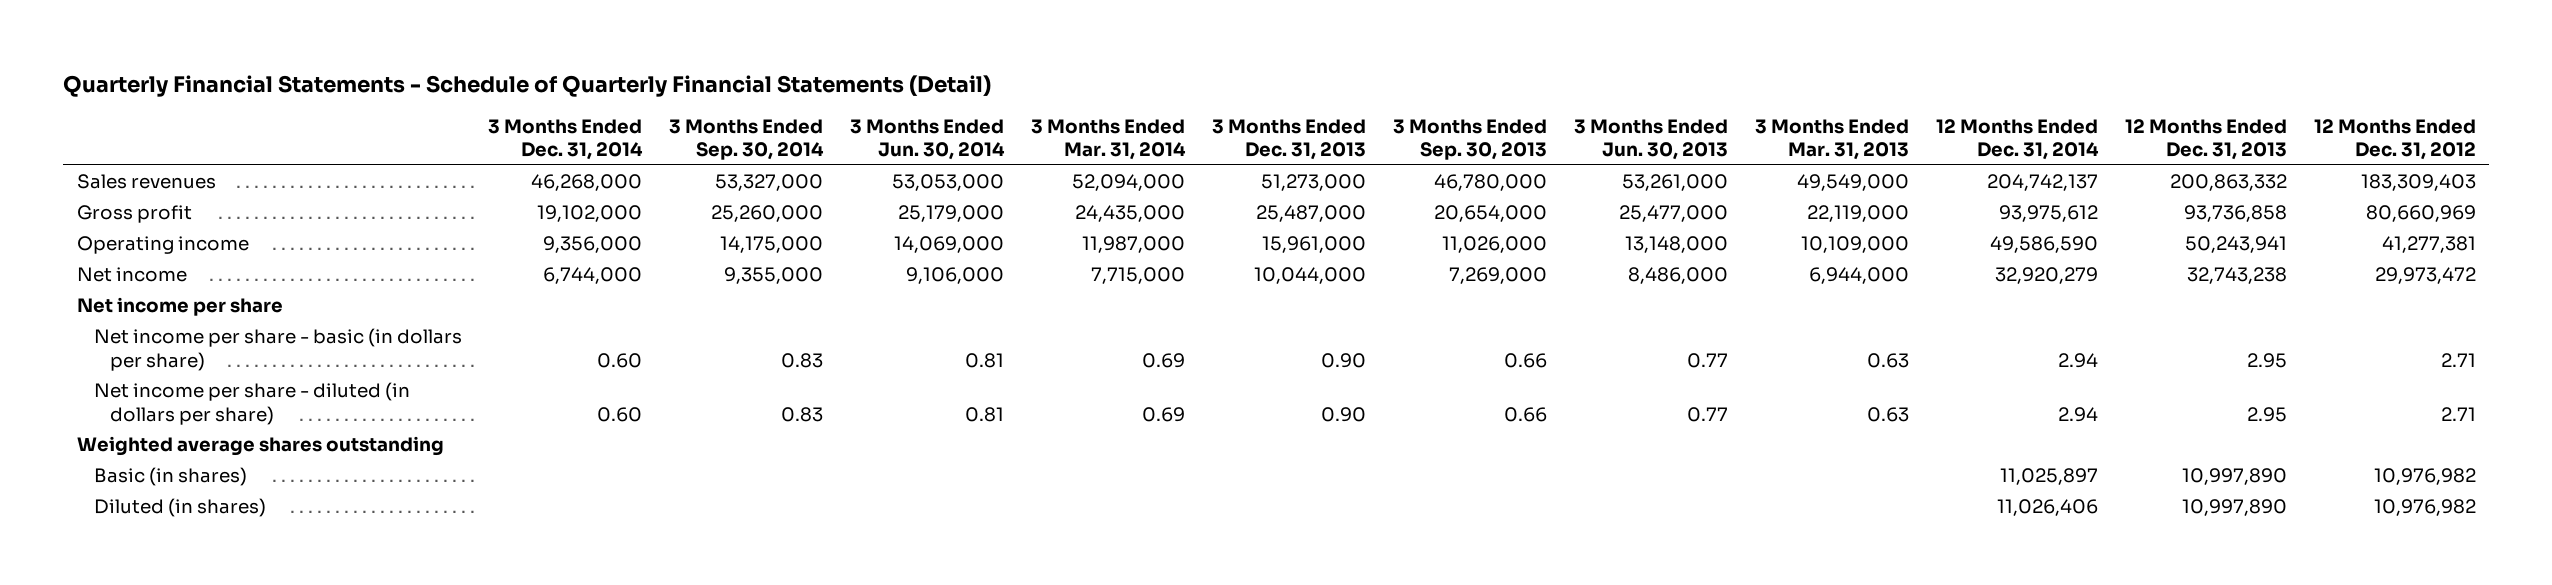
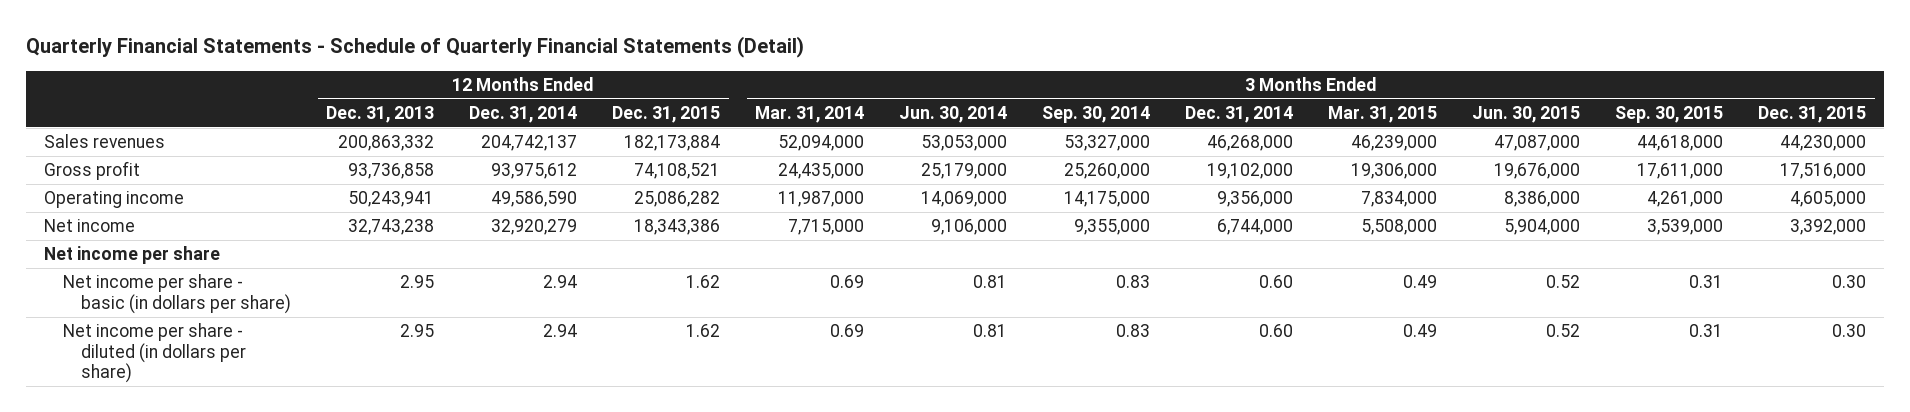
[1212,119,1367,161] 3 Months Ended Dec. 31, 2013 -> none
[1392,119,1547,161] 3 Months Ended Sep. 30, 2013 -> none
[1573,119,1728,161] 3 Months Ended Jun. 30, 2013 -> none
[1754,119,1909,161] 3 Months Ended Mar. 31, 2013 -> none
[2313,119,2476,161] 12 Months Ended Dec. 31, 2012 -> none
none -> [612,106,721,124] Dec. 31, 2015
none -> [1328,106,1438,124] Mar. 31, 2015
none -> [1472,106,1581,124] Jun. 30, 2015
none -> [1615,106,1724,124] Sep. 30, 2015
none -> [1758,106,1867,124] Dec. 31, 2015
[76,436,444,457] Weighted average shares outstanding -> none
[93,467,247,487] Basic (in shares) -> none
[93,498,266,518] Diluted (in shares) -> none

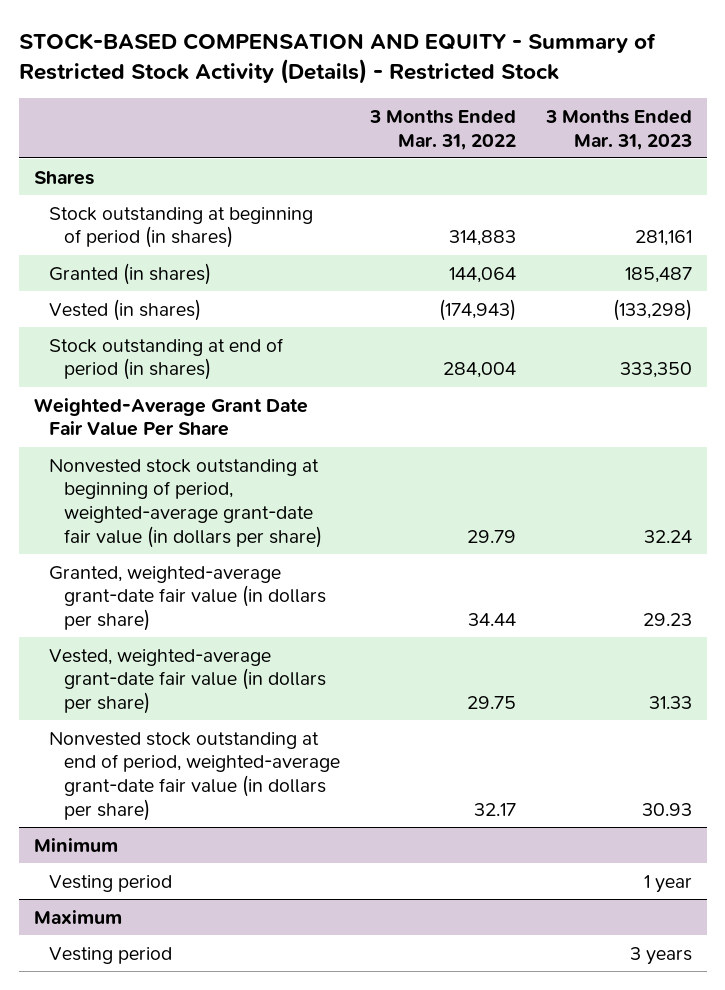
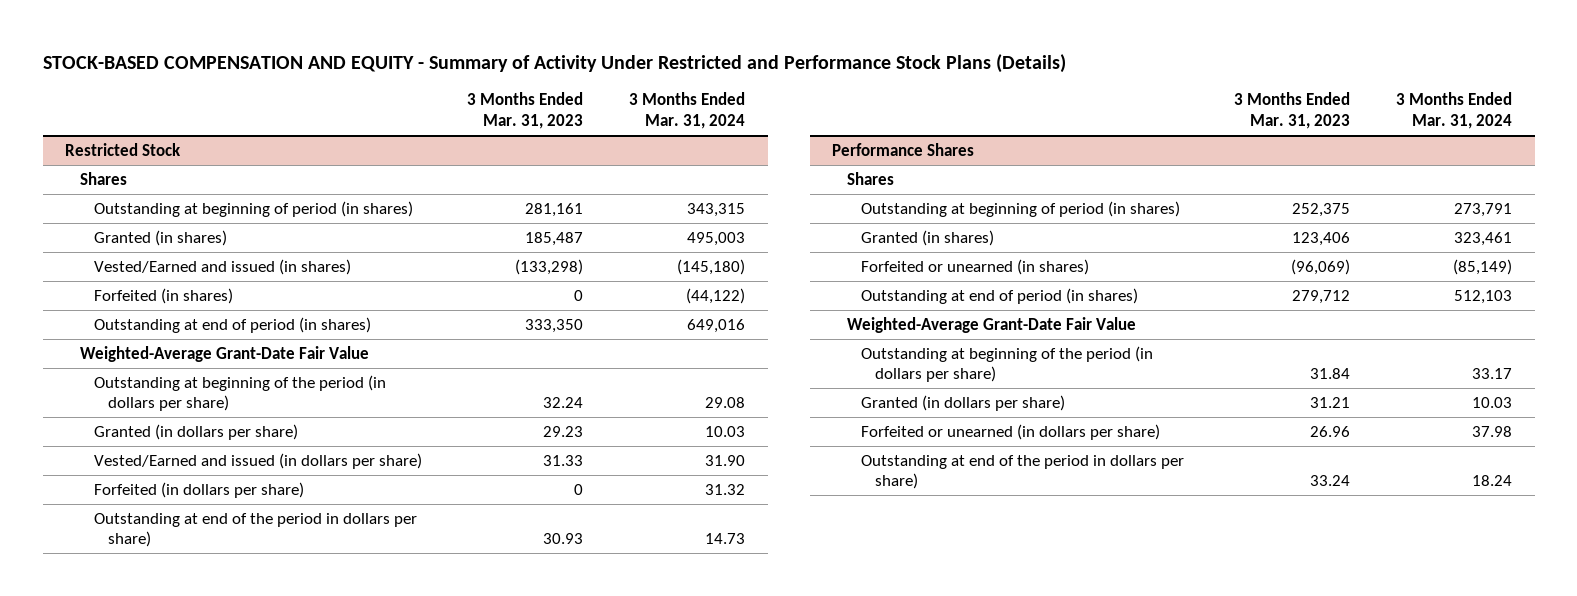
[18,32,656,84] STOCK-BASED COMPENSATION AND EQUITY - Summary of Restricted Stock Activity (Details) - Restricted Stock -> [42,53,1066,73] STOCK-BASED COMPENSATION AND EQUITY - Summary of Activity Under Restricted and Performance Stock Plans (Details)
[368,109,516,150] 3 Months Ended Mar. 31, 2022 -> none
none -> [628,92,745,130] 3 Months Ended Mar. 31, 2024
none -> [65,142,182,156] Restricted Stock
[48,206,313,249] Stock outstanding at beginning of period (in shares) -> [93,200,413,217] Outstanding at beginning of period (in shares)
[33,837,118,852] Minimum -> none
[48,874,172,892] Vesting period -> none
[33,909,122,924] Maximum -> none
[48,946,172,964] Vesting period -> none
[48,298,201,321] Vested (in shares) -> [93,258,351,275] Vested/Earned and issued (in shares)
none -> [93,287,233,304] Forfeited (in shares)
[48,337,284,381] Stock outstanding at end of period (in shares) -> [93,316,371,333] Outstanding at end of period (in shares)
[33,397,308,437] Weighted-Average Grant Date Fair Value Per Share -> [79,345,369,362] Weighted-Average Grant-Date Fair Value
[48,458,322,548] Nonvested stock outstanding at beginning of period, weighted-average grant-date fair value (in dollars per share) -> [93,374,386,412] Outstanding at beginning of the period (in dollars per share)
[48,565,326,632] Granted, weighted-average grant-date fair value (in dollars per share) -> [93,423,298,440] Granted (in dollars per share)
[48,648,326,715] Vested, weighted-average grant-date fair value (in dollars per share) -> [93,452,422,469] Vested/Earned and issued (in dollars per share)
none -> [93,481,304,498] Forfeited (in dollars per share)
[48,731,340,821] Nonvested stock outstanding at end of period, weighted-average grant-date fair value (in dollars per share) -> [93,512,417,548] Outstanding at end of the period in dollars per share)
none -> [832,142,975,156] Performance Shares
none -> [846,171,894,185] Shares
none -> [860,200,1180,217] Outstanding at beginning of period (in shares)
none -> [860,229,994,246] Granted (in shares)
none -> [860,258,1089,275] Forfeited or unearned (in shares)
none -> [860,287,1138,304] Outstanding at end of period (in shares)
none -> [846,316,1136,333] Weighted-Average Grant-Date Fair Value
none -> [860,345,1153,383] Outstanding at beginning of the period (in dollars per share)
none -> [860,394,1065,411] Granted (in dollars per share)
none -> [860,423,1160,440] Forfeited or unearned (in dollars per share)
none -> [860,454,1184,490] Outstanding at end of the period in dollars per share)

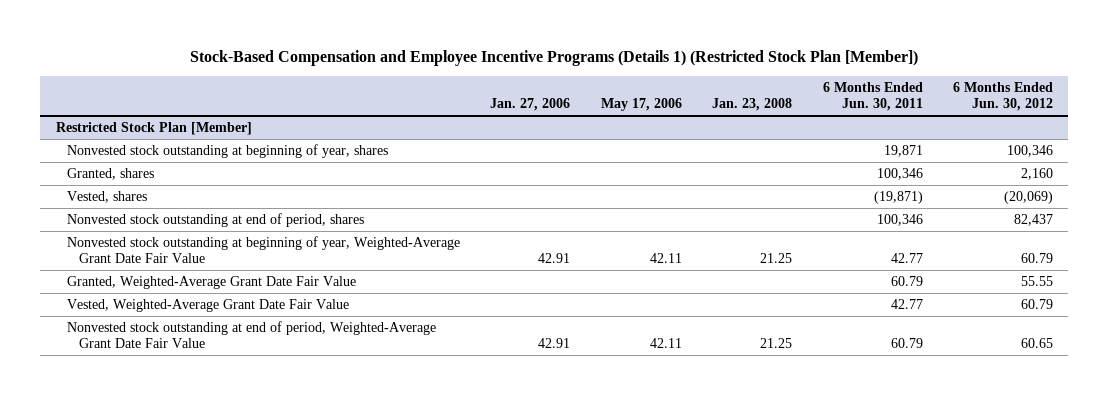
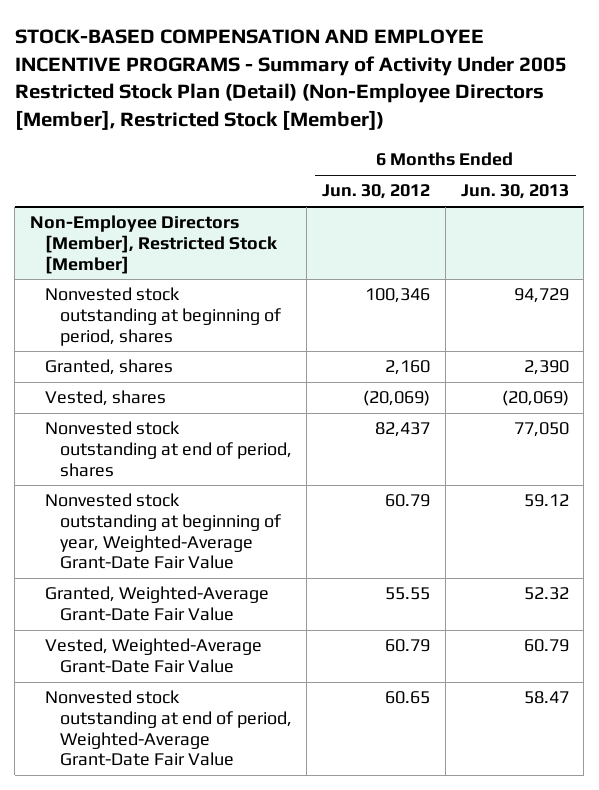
[190,50,919,67] Stock-Based Compensation and Employee Incentive Programs (Details 1) (Restricted Stock Plan [Member]) -> [14,28,567,131] STOCK-BASED COMPENSATION AND EMPLOYEE INCENTIVE PROGRAMS - Summary of Activity Under 2005 Restricted Stock Plan (Detail) (Non-Employee Directors [Member], Restricted Stock [Member])
[490,98,571,112] Jan. 27, 2006 -> none
[600,98,682,112] May 17, 2006 -> none
[712,98,793,112] Jan. 23, 2008 -> none
[822,82,923,112] 6 Months Ended Jun. 30, 2011 -> none
none -> [460,184,569,200] Jun. 30, 2013
[55,121,252,135] Restricted Stock Plan [Member] -> none
none -> [30,215,277,274] Non-Employee Directors [Member], Restricted Stock [Member]
[67,143,389,158] Nonvested stock outstanding at beginning of year, shares -> [44,287,281,346] Nonvested stock outstanding at beginning of period, shares
[67,235,461,264] Nonvested stock outstanding at beginning of year, Weighted-Average Grant Date Fair Value -> [44,493,281,570] Nonvested stock outstanding at beginning of year, Weighted-Average Grant-Date Fair Value
[67,275,357,289] Granted, Weighted-Average Grant Date Fair Value -> [44,586,269,621] Granted, Weighted-Average Grant-Date Fair Value
[67,298,350,312] Vested, Weighted-Average Grant Date Fair Value -> [44,638,262,673] Vested, Weighted-Average Grant-Date Fair Value
[67,320,437,349] Nonvested stock outstanding at end of period, Weighted-Average Grant Date Fair Value -> [44,690,292,767] Nonvested stock outstanding at end of period, Weighted-Average Grant-Date Fair Value

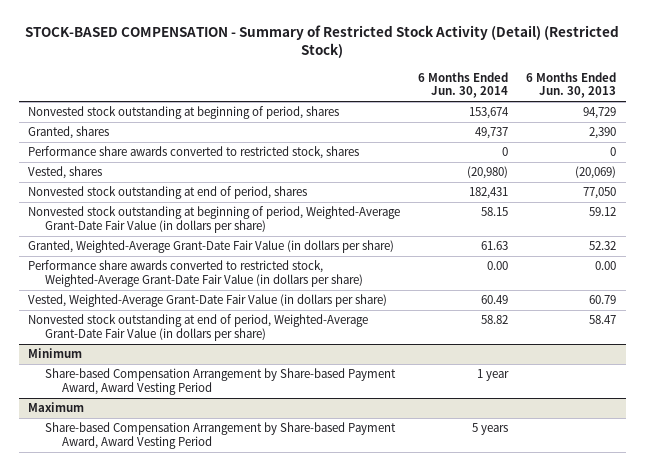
[14,28,567,131] STOCK-BASED COMPENSATION AND EMPLOYEE INCENTIVE PROGRAMS - Summary of Activity Under 2005 Restricted Stock Plan (Detail) (Non-Employee Directors [Member], Restricted Stock [Member]) -> [25,25,620,59] STOCK-BASED COMPENSATION - Summary of Restricted Stock Activity (Detail) (Restricted Stock)
[322,184,431,200] Jun. 30, 2012 -> none
none -> [418,71,509,99] 6 Months Ended Jun. 30, 2014
[30,215,277,274] Non-Employee Directors [Member], Restricted Stock [Member] -> none
none -> [28,146,360,160] Performance share awards converted to restricted stock, shares
[44,493,281,570] Nonvested stock outstanding at beginning of year, Weighted-Average Grant-Date Fair Value -> [28,206,401,234] Nonvested stock outstanding at beginning of period, Weighted-Average Grant-Date Fair Value (in dollars per share)
[44,586,269,621] Granted, Weighted-Average Grant-Date Fair Value -> [28,240,395,254] Granted, Weighted-Average Grant-Date Fair Value (in dollars per share)
none -> [28,260,364,288] Performance share awards converted to restricted stock, Weighted-Average Grant-Date Fair Value (in dollars per share)
[44,638,262,673] Vested, Weighted-Average Grant-Date Fair Value -> [28,294,388,308] Vested, Weighted-Average Grant-Date Fair Value (in dollars per share)
[44,690,292,767] Nonvested stock outstanding at end of period, Weighted-Average Grant-Date Fair Value -> [28,314,369,342] Nonvested stock outstanding at end of period, Weighted-Average Grant-Date Fair Value (in dollars per share)
none -> [28,348,83,359] Minimum
none -> [45,368,397,396] Share-based Compensation Arrangement by Share-based Payment Award, Award Vesting Period
none -> [28,402,85,413] Maximum
none -> [45,422,397,450] Share-based Compensation Arrangement by Share-based Payment Award, Award Vesting Period

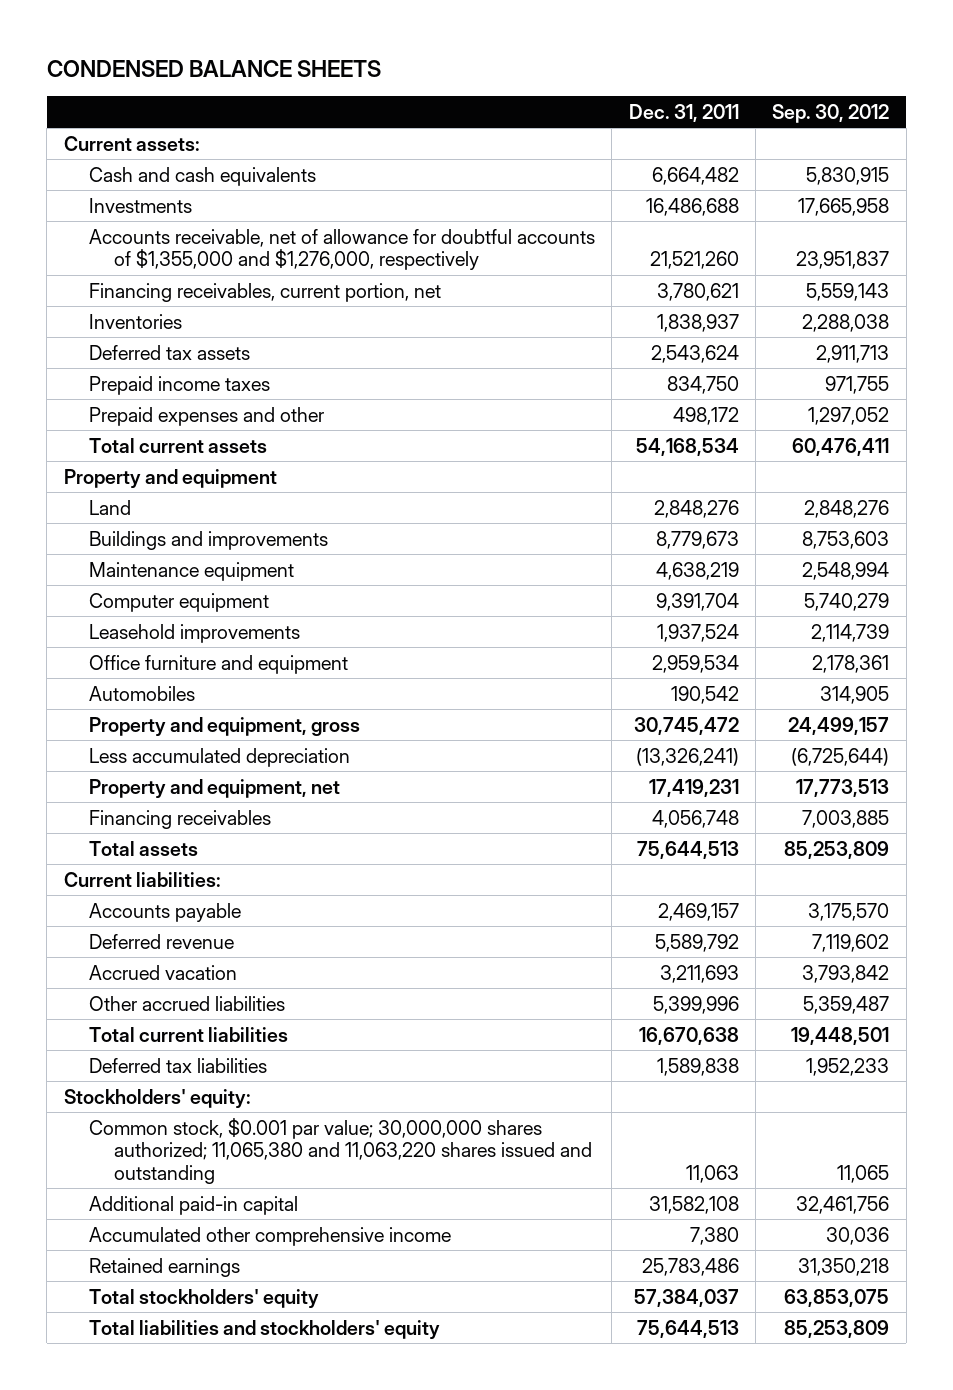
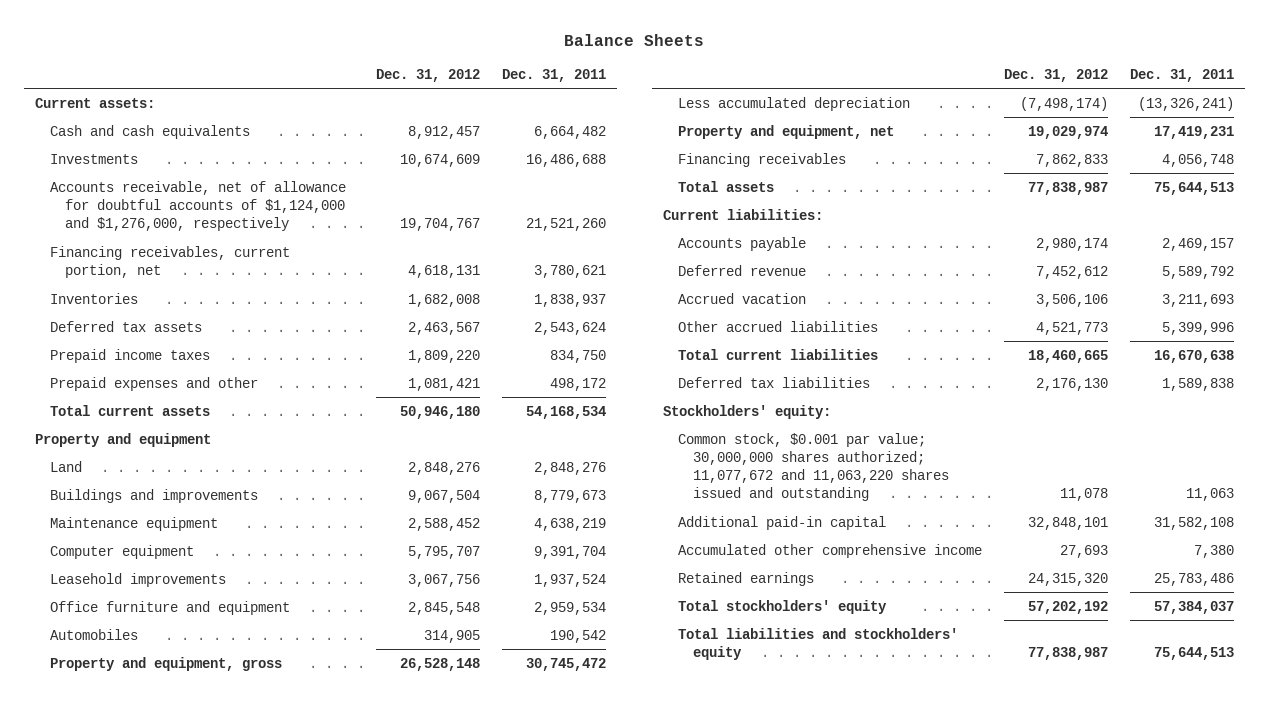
[46,60,381,78] CONDENSED BALANCE SHEETS -> [564,33,705,46] Balance Sheets
[772,104,890,124] Sep. 30, 2012 -> none
none -> [375,68,480,82] Dec. 31, 2012
[88,228,595,271] Accounts receivable, net of allowance for doubtful accounts of $1,355,000 and $1,276,000, respectively -> [49,180,346,232] Accounts receivable, net of allowance for doubtful accounts of $1,124,000 and $1,276,000, respectively
[88,1117,593,1184] Common stock, $0.001 par value; 30,000,000 shares authorized; 11,065,380 and 11,063,220 shares issued and outstanding -> [677,432,949,502] Common stock, $0.001 par value; 30,000,000 shares authorized; 11,077,672 and 11,063,220 shares issued and outstanding

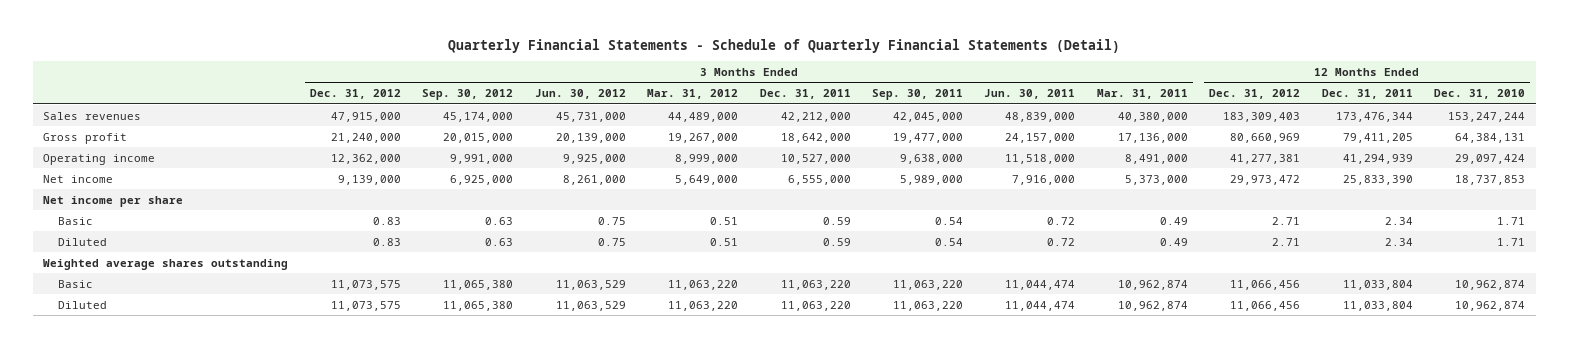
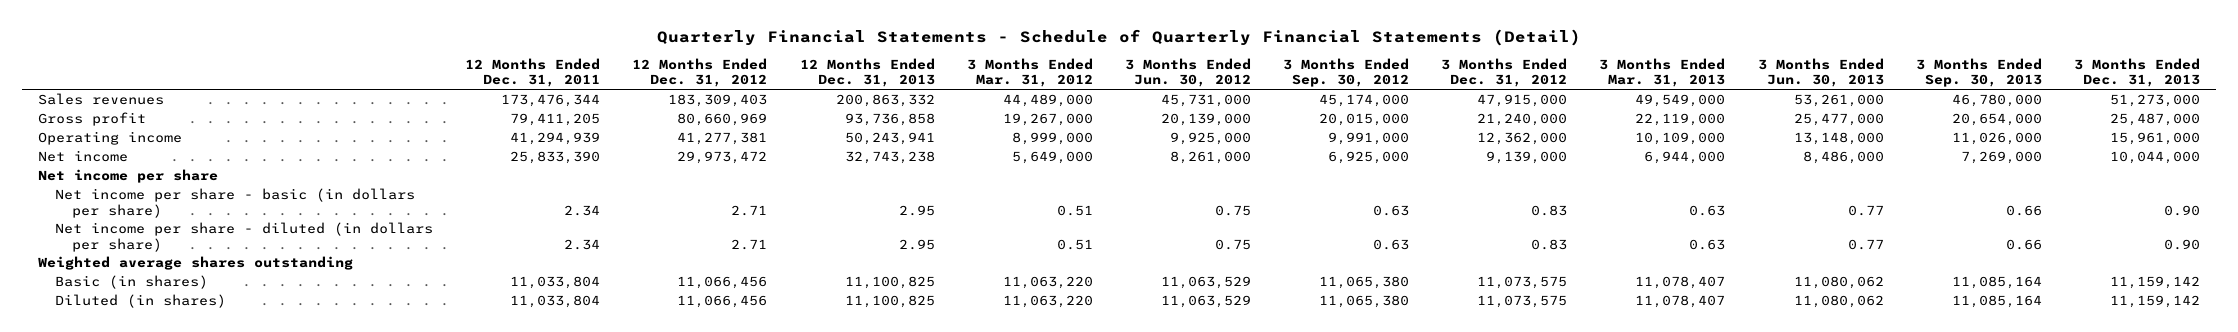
[759,89,851,100] Dec. 31, 2011 -> none
[872,89,964,101] Sep. 30, 2011 -> none
[984,89,1076,100] Jun. 30, 2011 -> none
[1096,89,1188,100] Mar. 31, 2011 -> none
[1434,89,1526,100] Dec. 31, 2010 -> none
none -> [799,57,935,88] 12 Months Ended Dec. 31, 2013
none -> [1599,57,1726,88] 3 Months Ended Mar. 31, 2013
none -> [1757,57,1884,88] 3 Months Ended Jun. 30, 2013
none -> [1915,57,2042,88] 3 Months Ended Sep. 30, 2013
none -> [2073,57,2200,88] 3 Months Ended Dec. 31, 2013
[58,216,94,225] Basic -> [54,187,415,218] Net income per share - basic (in dollars per share)
[58,237,108,246] Diluted -> [54,221,433,252] Net income per share - diluted (in dollars per share)
[58,279,94,288] Basic -> [54,274,208,289] Basic (in shares)
[58,300,108,309] Diluted -> [54,293,226,308] Diluted (in shares)

